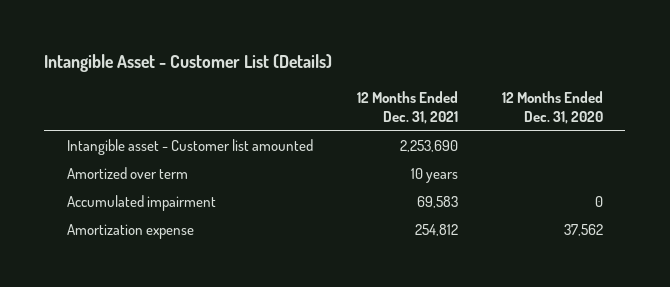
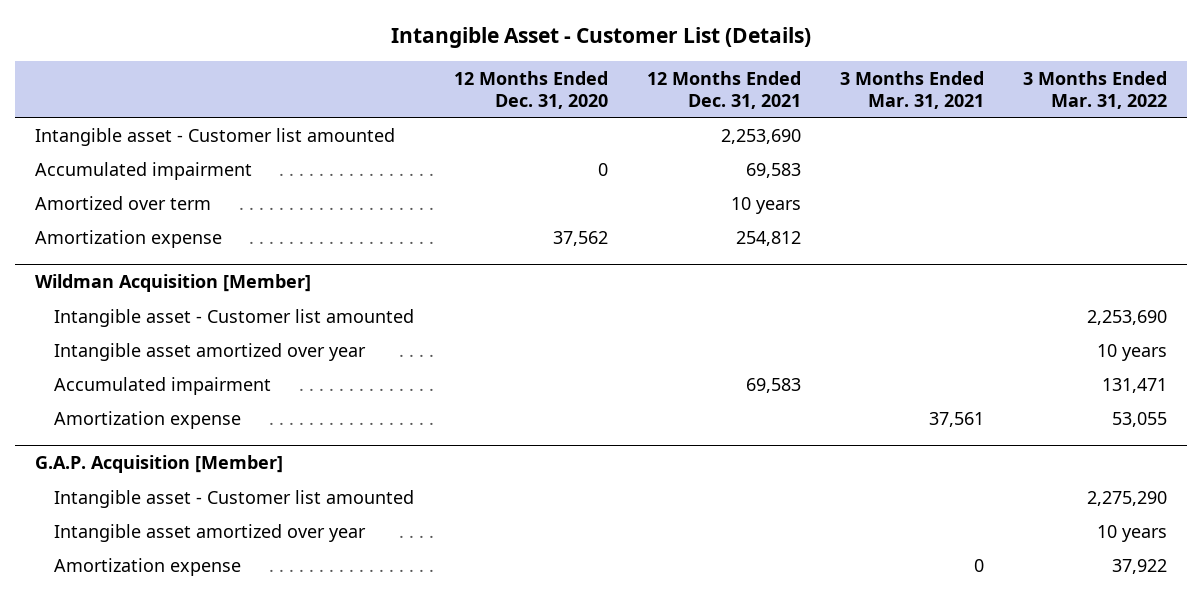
none -> [840,70,985,109] 3 Months Ended Mar. 31, 2021
none -> [1023,70,1168,109] 3 Months Ended Mar. 31, 2022
[66,166,188,179] Amortized over term -> [34,195,211,210] Amortized over term
none -> [34,274,311,293] Wildman Acquisition [Member]
none -> [54,308,415,327] Intangible asset - Customer list amounted
none -> [54,342,367,361] Intangible asset amortized over year
none -> [54,376,272,395] Accumulated impairment
none -> [54,410,242,429] Amortization expense
none -> [34,455,283,474] G.A.P. Acquisition [Member]
none -> [54,489,415,508] Intangible asset - Customer list amounted
none -> [54,523,367,542] Intangible asset amortized over year
none -> [54,557,242,576] Amortization expense

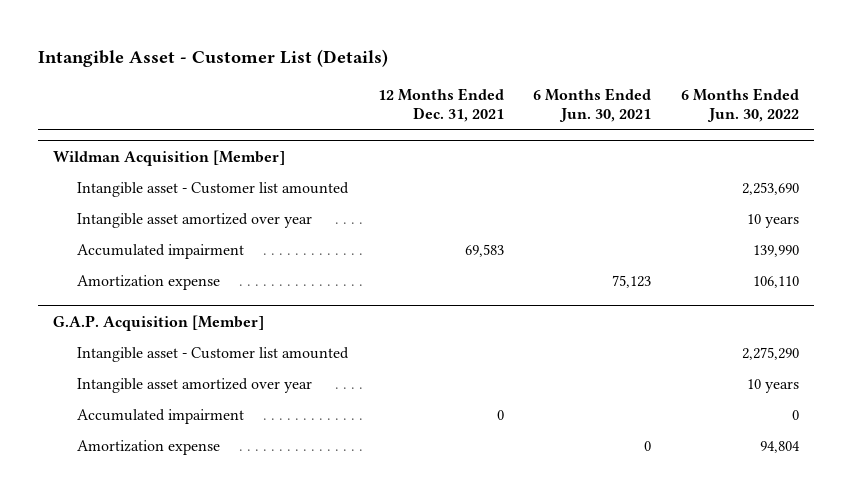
[453,70,608,109] 12 Months Ended Dec. 31, 2020 -> none
[840,70,985,109] 3 Months Ended Mar. 31, 2021 -> none
[1023,70,1168,109] 3 Months Ended Mar. 31, 2022 -> none
none -> [533,87,652,123] 6 Months Ended Jun. 30, 2021
none -> [680,87,799,123] 6 Months Ended Jun. 30, 2022
[34,127,395,146] Intangible asset - Customer list amounted -> none
[34,161,252,180] Accumulated impairment -> none
[34,195,211,210] Amortized over term -> none
[34,229,222,248] Amortization expense -> none
none -> [76,408,244,424] Accumulated impairment

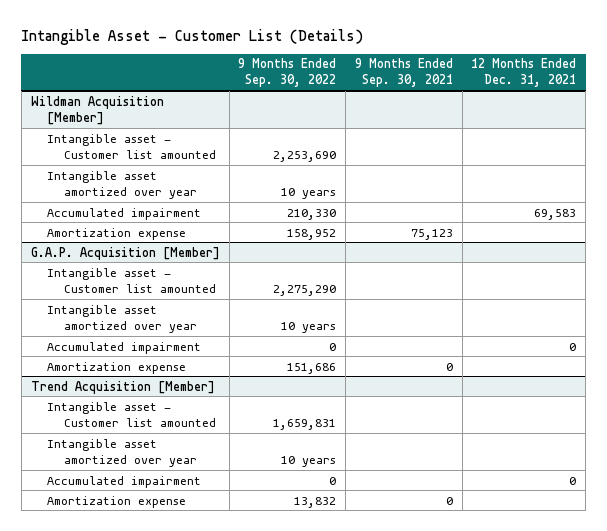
[533,87,652,123] 6 Months Ended Jun. 30, 2021 -> none
[680,87,799,123] 6 Months Ended Jun. 30, 2022 -> none
none -> [238,58,337,88] 9 Months Ended Sep. 30, 2022
none -> [354,58,453,88] 9 Months Ended Sep. 30, 2021
none -> [30,380,215,394] Trend Acquisition [Member]
none -> [47,401,216,427] Intangible asset - Customer list amounted
none -> [47,438,197,467] Intangible asset amortized over year
none -> [47,475,202,488] Accumulated impairment
none -> [47,495,187,508] Amortization expense

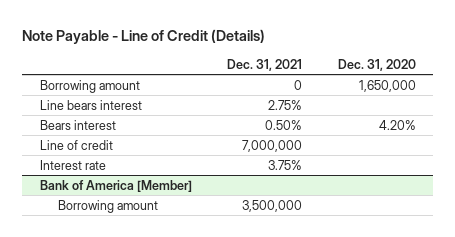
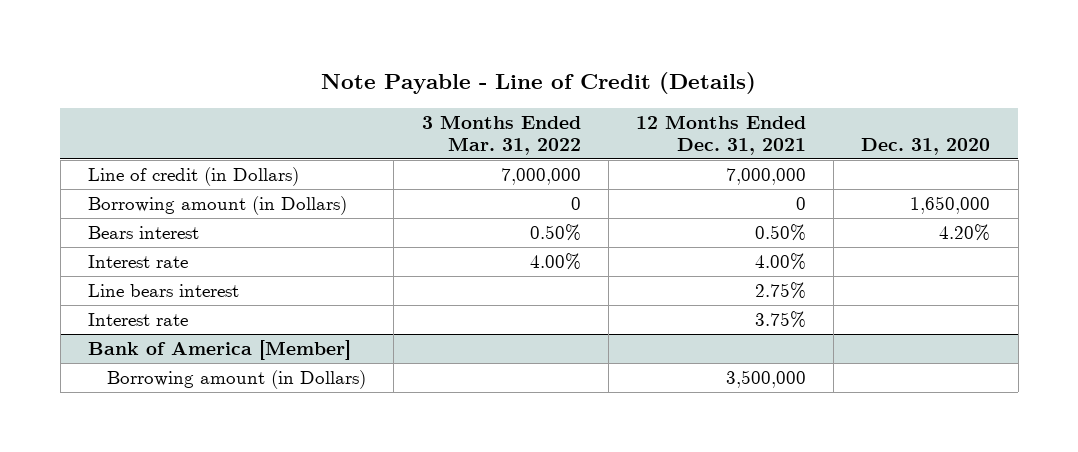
[227,58,303,71] Dec. 31, 2021 -> none
none -> [421,114,581,155] 3 Months Ended Mar. 31, 2022
none -> [635,114,806,155] 12 Months Ended Dec. 31, 2021
none -> [88,167,300,187] Line of credit (in Dollars)
[39,79,140,93] Borrowing amount -> [88,196,348,216] Borrowing amount (in Dollars)
[39,139,113,150] Line of credit -> none
[39,99,142,110] Line bears interest -> [88,284,240,298] Line bears interest
none -> [88,313,189,327] Interest rate
[57,199,158,213] Borrowing amount -> [107,370,367,390] Borrowing amount (in Dollars)

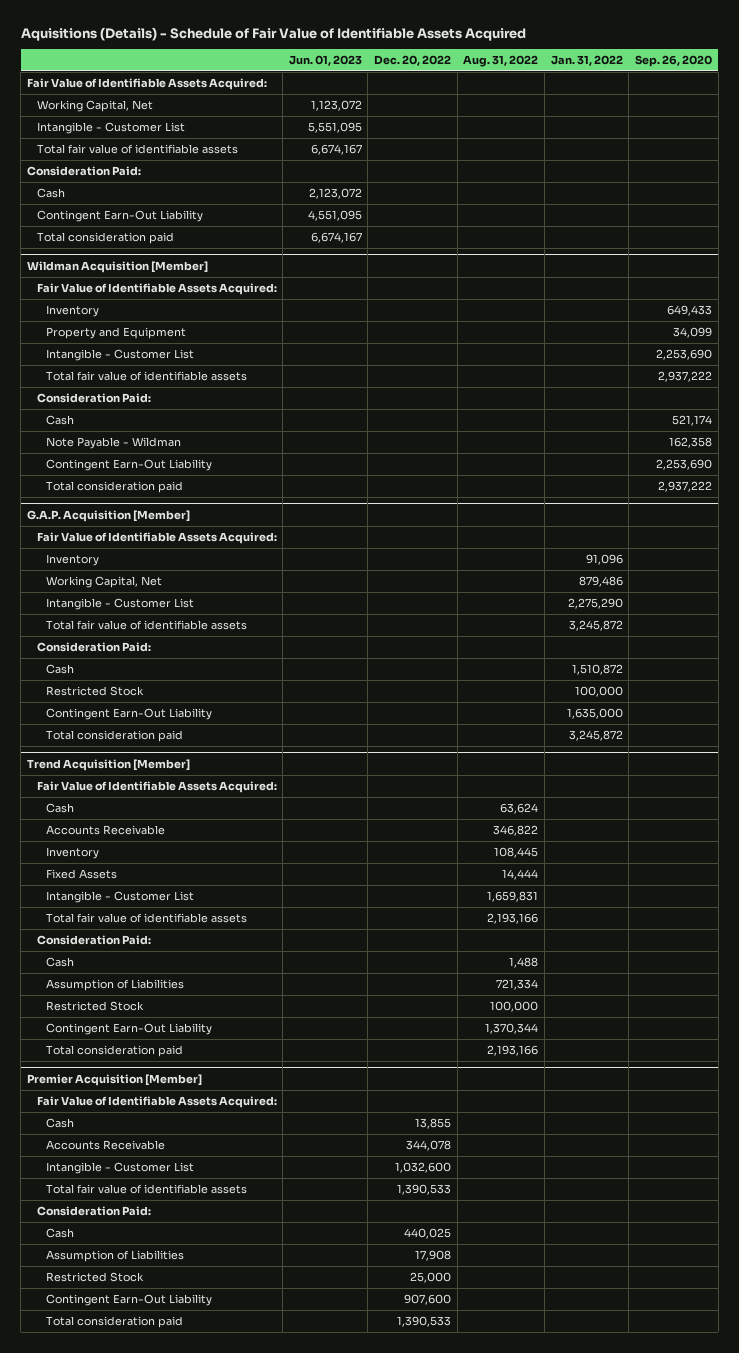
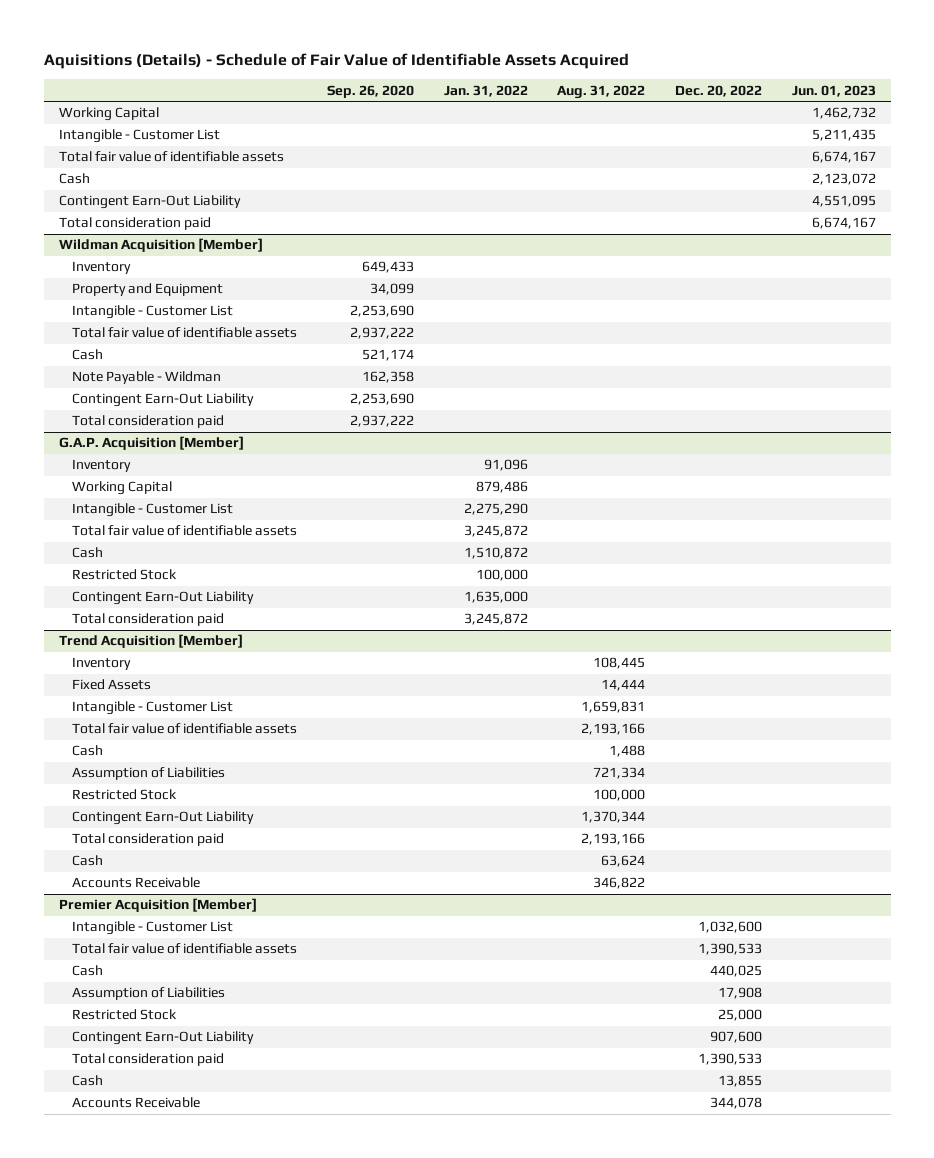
[27,77,268,90] Fair Value of Identifiable Assets Acquired: -> none
[36,99,153,112] Working Capital, Net -> [58,107,159,122] Working Capital
[310,99,362,111] 1,123,072 -> [811,107,876,120] 1,462,732
[307,121,362,133] 5,551,095 -> [811,129,876,142] 5,211,435
[27,165,142,176] Consideration Paid: -> none
[36,282,277,295] Fair Value of Identifiable Assets Acquired: -> none
[36,392,151,403] Consideration Paid: -> none
[36,531,277,544] Fair Value of Identifiable Assets Acquired: -> none
[46,575,163,588] Working Capital, Net -> [72,481,173,496] Working Capital
[36,641,151,652] Consideration Paid: -> none
[36,780,277,793] Fair Value of Identifiable Assets Acquired: -> none
[36,934,151,945] Consideration Paid: -> none
[46,802,75,813] Cash -> [72,855,104,867] Cash
[46,824,166,835] Accounts Receivable -> [72,877,201,889] Accounts Receivable
[36,1095,277,1108] Fair Value of Identifiable Assets Acquired: -> none
[36,1205,151,1216] Consideration Paid: -> none
[46,1117,75,1128] Cash -> [72,1075,104,1087] Cash
[46,1139,166,1150] Accounts Receivable -> [72,1097,201,1109] Accounts Receivable

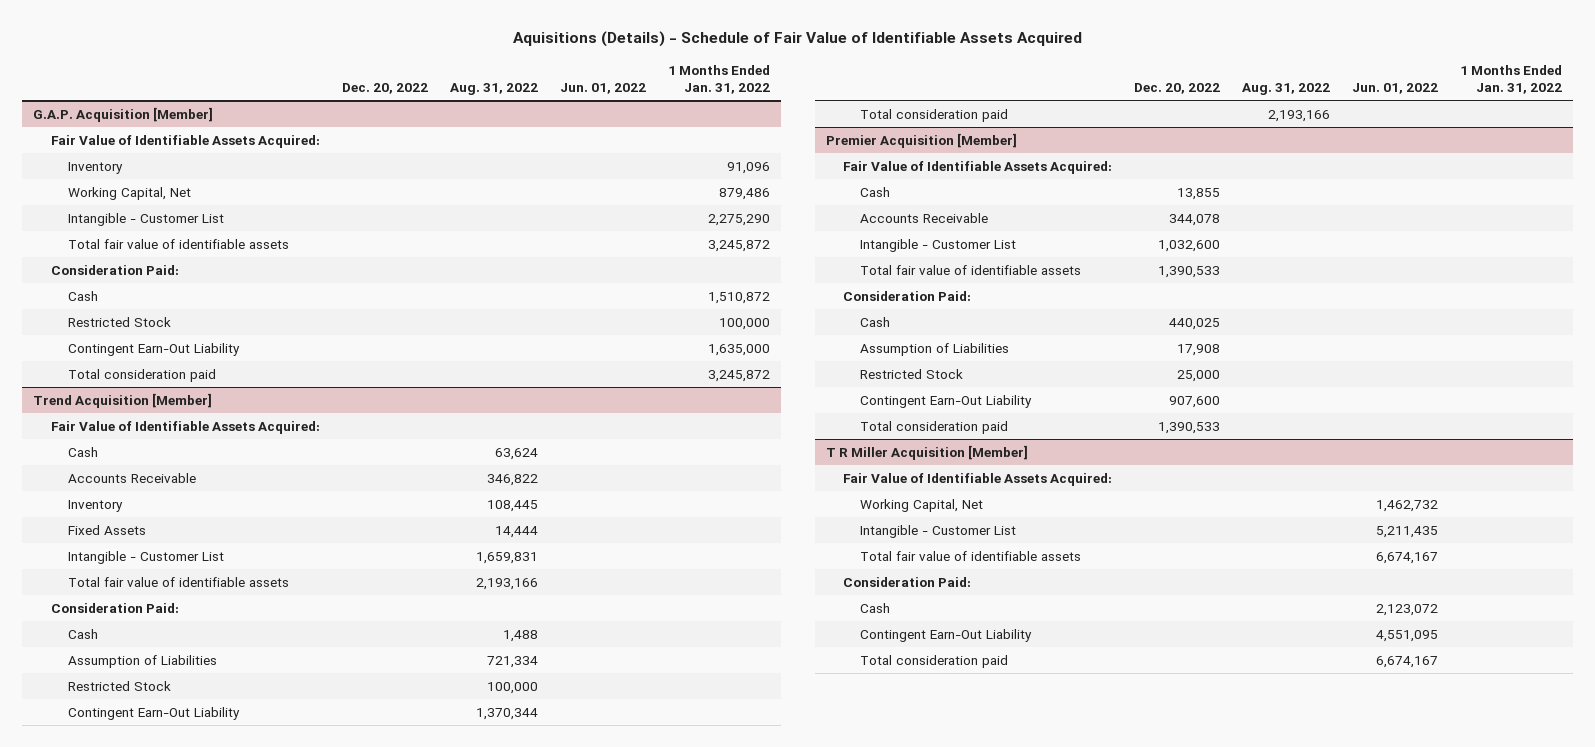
[326,84,414,98] Sep. 26, 2020 -> none
[443,84,528,97] Jan. 31, 2022 -> none
[791,84,876,97] Jun. 01, 2023 -> none
none -> [559,83,646,95] Jun. 01, 2022
none -> [667,64,770,95] 1 Months Ended Jan. 31, 2022
[58,107,159,122] Working Capital -> none
[58,129,220,144] Intangible - Customer List -> none
[58,151,284,163] Total fair value of identifiable assets -> none
[58,173,90,185] Cash -> none
[58,195,241,210] Contingent Earn-Out Liability -> none
[58,217,211,231] Total consideration paid -> none
[58,238,263,253] Wildman Acquisition [Member] -> none
[72,261,132,275] Inventory -> none
[72,283,224,297] Property and Equipment -> none
[72,305,234,320] Intangible - Customer List -> none
[72,327,298,339] Total fair value of identifiable assets -> none
[72,349,104,361] Cash -> none
[72,371,222,385] Note Payable - Wildman -> none
[72,393,255,408] Contingent Earn-Out Liability -> none
[72,415,225,429] Total consideration paid -> none
none -> [50,134,320,148] Fair Value of Identifiable Assets Acquired:
[72,481,173,496] Working Capital -> [67,186,191,200] Working Capital, Net
none -> [50,264,179,275] Consideration Paid:
none -> [50,420,320,434] Fair Value of Identifiable Assets Acquired:
[72,855,104,867] Cash -> [67,446,98,457] Cash
[72,877,201,889] Accounts Receivable -> [67,472,196,483] Accounts Receivable
none -> [50,602,179,613] Consideration Paid:
none -> [842,160,1112,174] Fair Value of Identifiable Assets Acquired:
[72,1075,104,1087] Cash -> [860,186,891,197] Cash
[72,1097,201,1109] Accounts Receivable -> [860,212,989,223] Accounts Receivable
none -> [842,290,971,301] Consideration Paid:
none -> [825,444,1028,460] T R Miller Acquisition [Member]
none -> [842,472,1112,486] Fair Value of Identifiable Assets Acquired:
none -> [860,498,984,512] Working Capital, Net
none -> [860,524,1017,538] Intangible - Customer List
none -> [860,550,1082,561] Total fair value of identifiable assets
none -> [842,576,971,587] Consideration Paid:
none -> [860,602,891,613] Cash
none -> [860,628,1033,642] Contingent Earn-Out Liability
none -> [860,654,1009,668] Total consideration paid

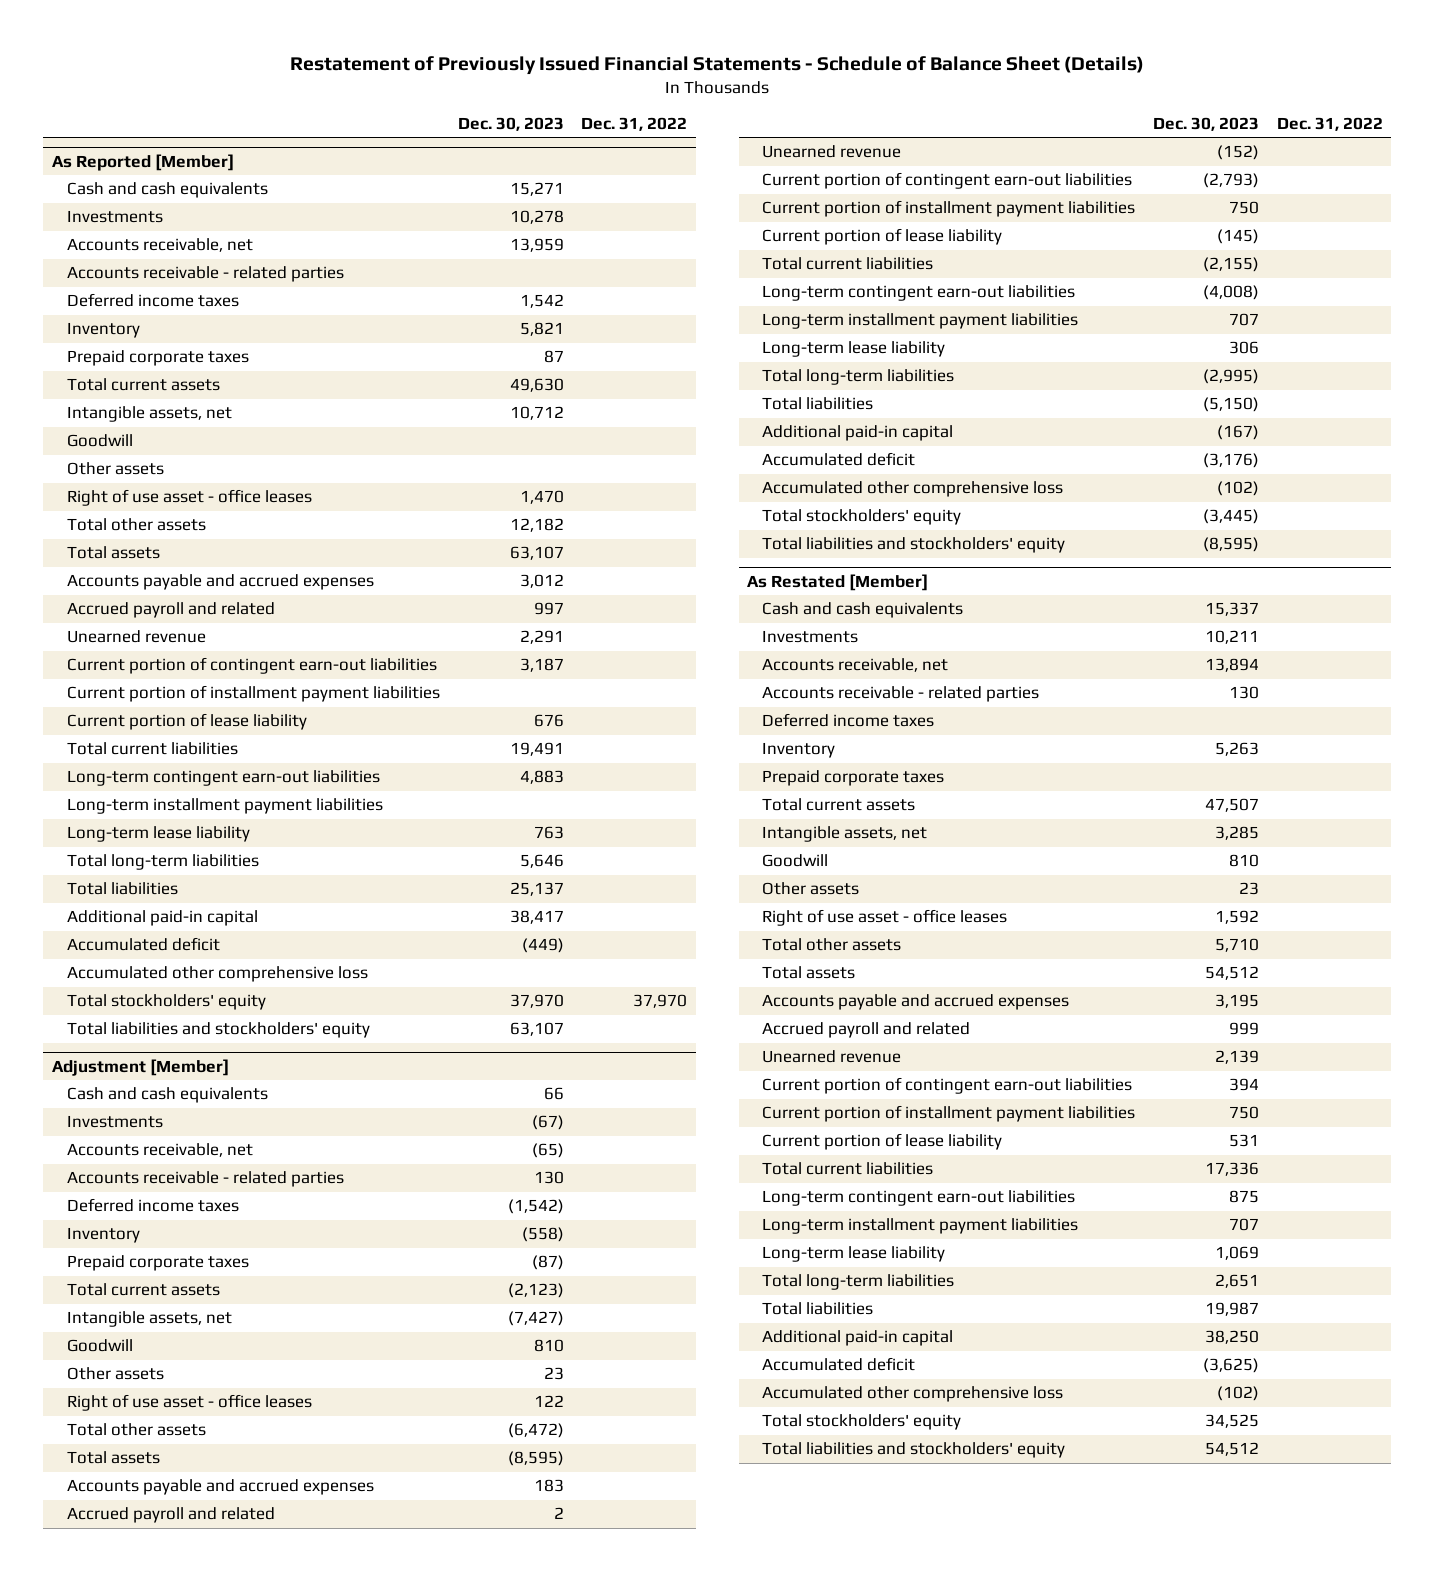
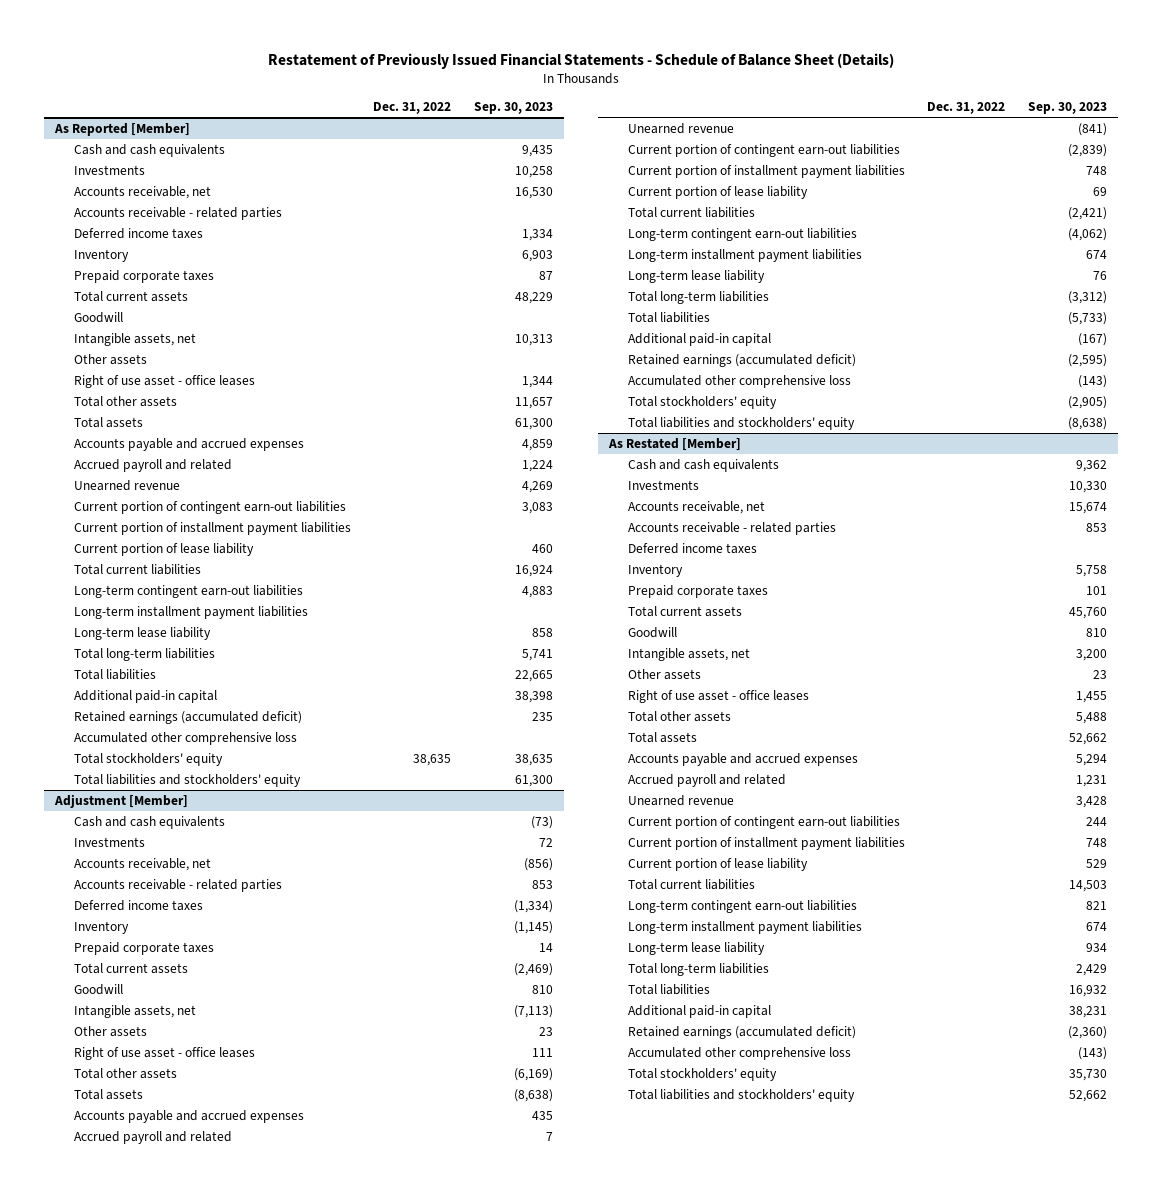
[457,116,564,131] Dec. 30, 2023 -> none
none -> [473,102,553,115] Sep. 30, 2023
[66,406,232,423] Intangible assets, net -> [74,332,197,346] Intangible assets, net
[66,937,220,952] Accumulated deficit -> [74,710,303,724] Retained earnings (accumulated deficit)
[633,994,688,1009] 37,970 -> [413,753,452,766] 38,635
[66,1311,232,1328] Intangible assets, net -> [74,1004,197,1018] Intangible assets, net
[762,452,916,467] Accumulated deficit -> [628,353,857,367] Retained earnings (accumulated deficit)
[762,826,928,843] Intangible assets, net -> [628,647,751,661] Intangible assets, net
[762,1357,916,1372] Accumulated deficit -> [628,1025,857,1039] Retained earnings (accumulated deficit)

